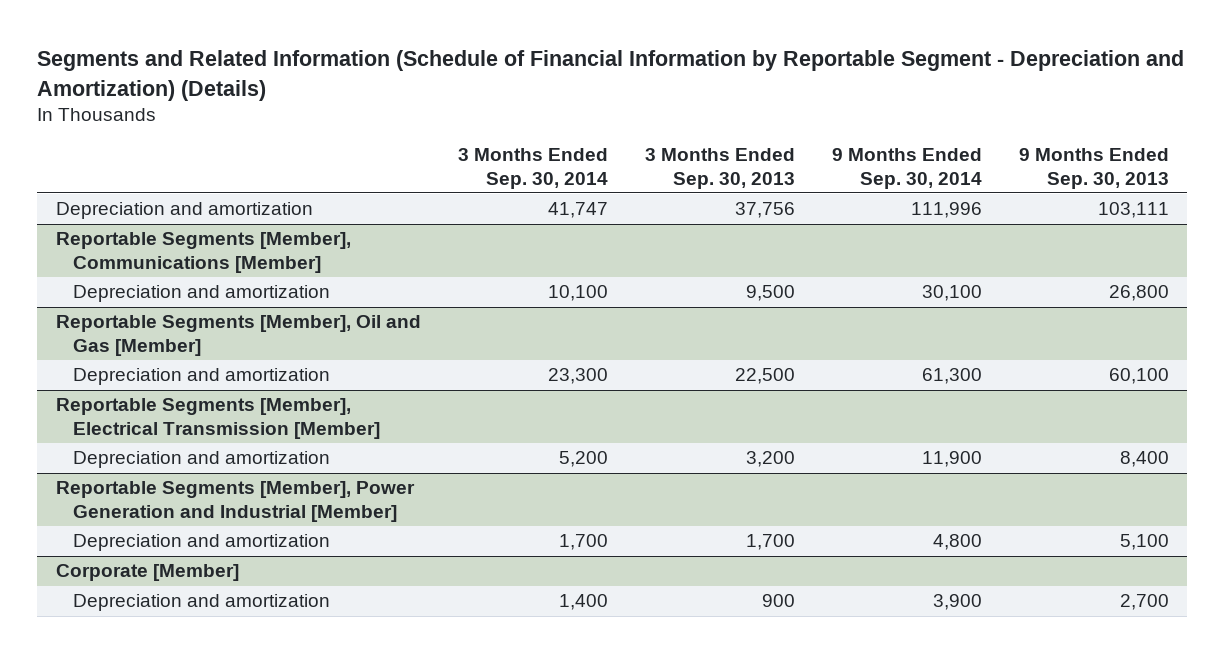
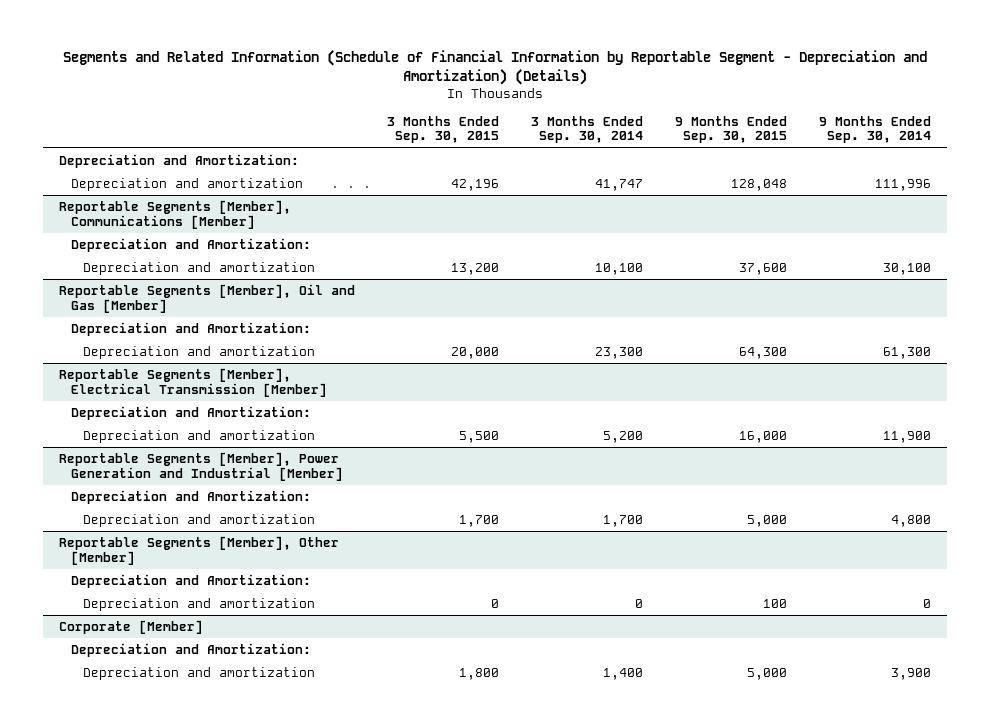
[644,148,795,189] 3 Months Ended Sep. 30, 2013 -> none
[1018,148,1169,189] 9 Months Ended Sep. 30, 2013 -> none
none -> [386,115,499,144] 3 Months Ended Sep. 30, 2015
none -> [674,115,787,144] 9 Months Ended Sep. 30, 2015
none -> [58,153,299,168] Depreciation and Amortization:
none -> [71,237,312,252] Depreciation and Amortization:
none -> [71,321,312,336] Depreciation and Amortization:
none -> [71,405,312,420] Depreciation and Amortization:
none -> [71,489,312,504] Depreciation and Amortization:
none -> [58,535,339,565] Reportable Segments [Member], Other [Member]
none -> [71,573,312,588] Depreciation and Amortization:
none -> [83,597,316,611] Depreciation and amortization
none -> [71,642,312,657] Depreciation and Amortization:

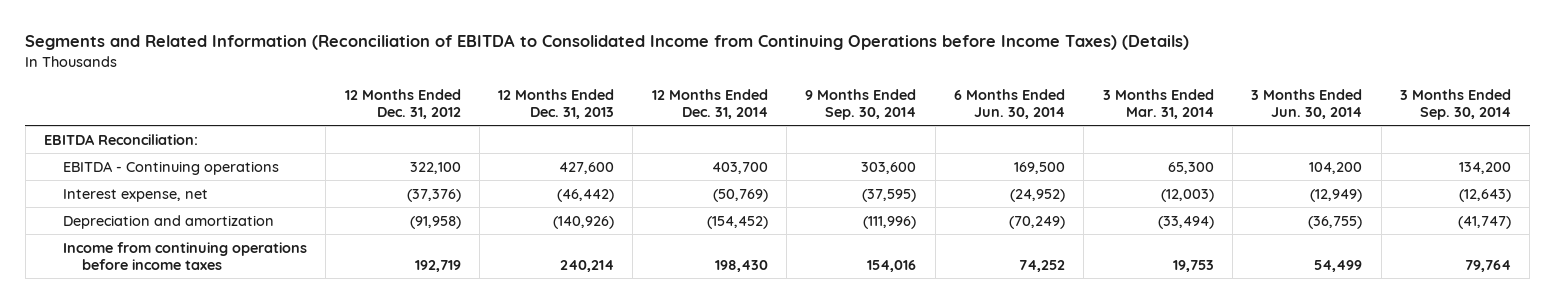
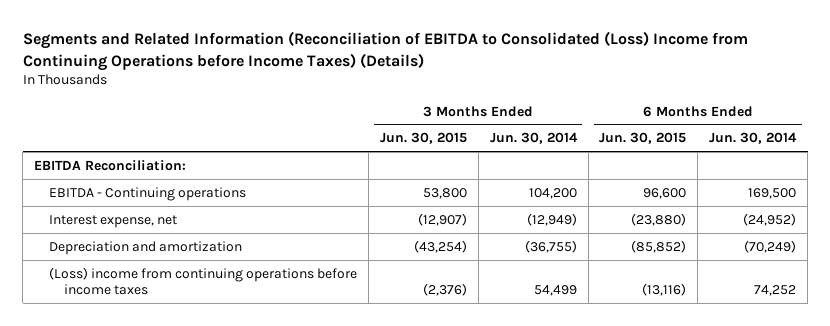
[25,34,1190,51] Segments and Related Information (Reconciliation of EBITDA to Consolidated Income from Continuing Operations before Income Taxes) (Details) -> [22,31,748,71] Segments and Related Information (Reconciliation of EBITDA to Consolidated (Loss) Income from Continuing Operations before Income Taxes) (Details)
[344,88,461,119] 12 Months Ended Dec. 31, 2012 -> none
[498,88,615,119] 12 Months Ended Dec. 31, 2013 -> none
[651,88,768,119] 12 Months Ended Dec. 31, 2014 -> none
[805,88,917,120] 9 Months Ended Sep. 30, 2014 -> none
[1102,88,1214,119] 3 Months Ended Mar. 31, 2014 -> none
[1399,88,1511,120] 3 Months Ended Sep. 30, 2014 -> none
none -> [379,132,467,145] Jun. 30, 2015
none -> [599,132,687,145] Jun. 30, 2015
[62,241,307,270] Income from continuing operations before income taxes -> [48,266,357,295] (Loss) income from continuing operations before income taxes

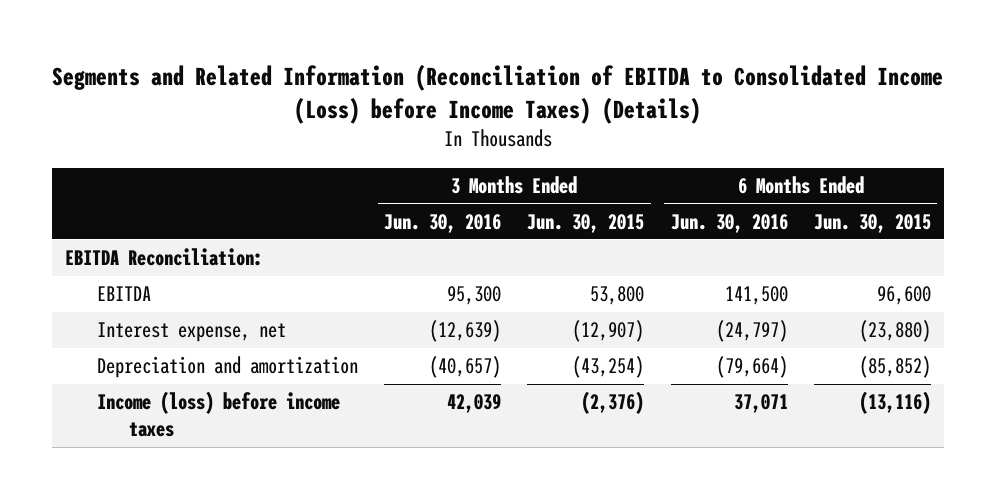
[22,31,748,71] Segments and Related Information (Reconciliation of EBITDA to Consolidated (Loss) Income from Continuing Operations before Income Taxes) (Details) -> [51,63,943,124] Segments and Related Information (Reconciliation of EBITDA to Consolidated Income (Loss) before Income Taxes) (Details)
[489,132,578,145] Jun. 30, 2014 -> none
[709,132,798,145] Jun. 30, 2014 -> none
none -> [384,213,502,233] Jun. 30, 2016
none -> [670,213,788,233] Jun. 30, 2016
[48,186,246,201] EBITDA - Continuing operations -> [97,286,152,302] EBITDA
[48,266,357,295] (Loss) income from continuing operations before income taxes -> [97,391,341,438] Income (loss) before income taxes

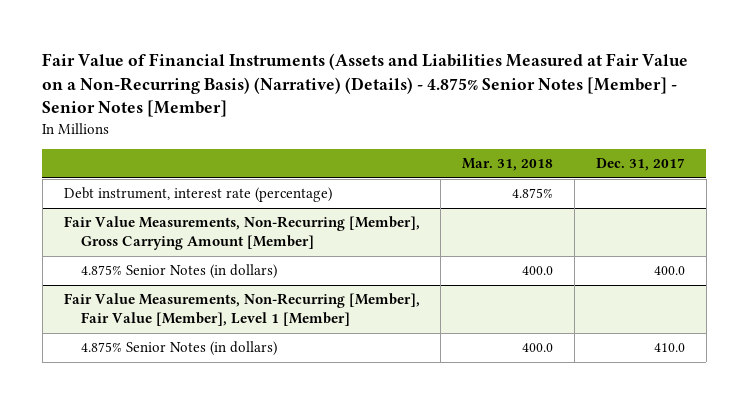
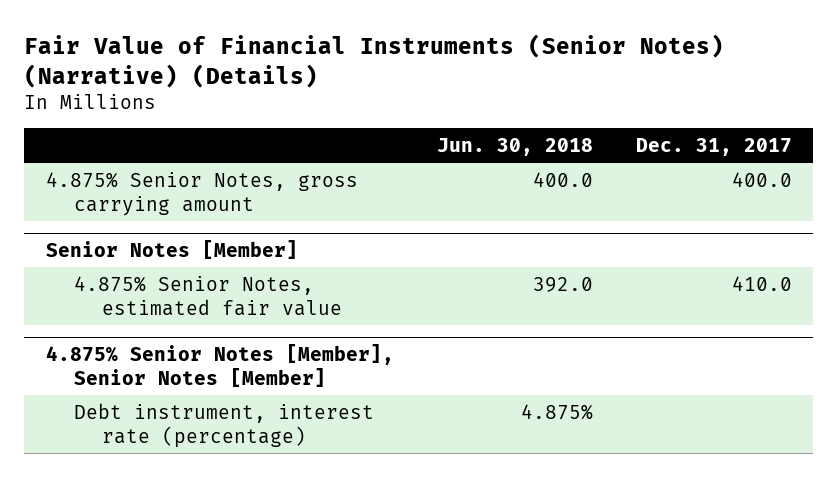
[42,52,689,118] Fair Value of Financial Instruments (Assets and Liabilities Measured at Fair Value on a Non-Recurring Basis) (Narrative) (Details) - 4.875% Senior Notes [Member] - Senior Notes [Member] -> [24,33,725,88] Fair Value of Financial Instruments (Senior Notes) (Narrative) (Details)
[462,158,554,172] Mar. 31, 2018 -> none
none -> [436,138,593,157] Jun. 30, 2018
none -> [45,171,358,216] 4.875% Senior Notes, gross carrying amount
none -> [45,239,298,259] Senior Notes [Member]
none -> [73,275,342,316] 4.875% Senior Notes, estimated fair value
none -> [45,343,394,387] 4.875% Senior Notes [Member], Senior Notes [Member]
[63,216,420,251] Fair Value Measurements, Non-Recurring [Member], Gross Carrying Amount [Member] -> none
[81,264,278,280] 4.875% Senior Notes (in dollars) -> none
[63,293,420,327] Fair Value Measurements, Non-Recurring [Member], Fair Value [Member], Level 1 [Member] -> none
[81,341,278,357] 4.875% Senior Notes (in dollars) -> none

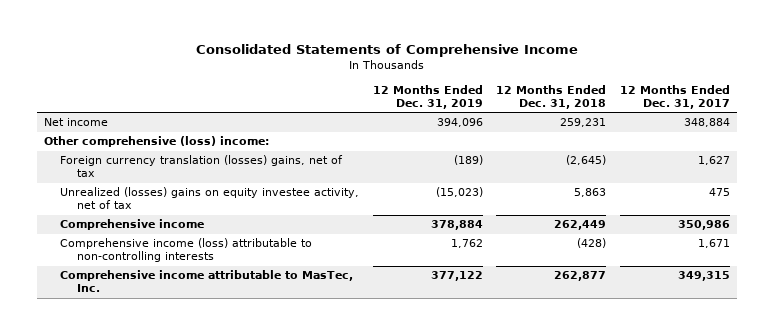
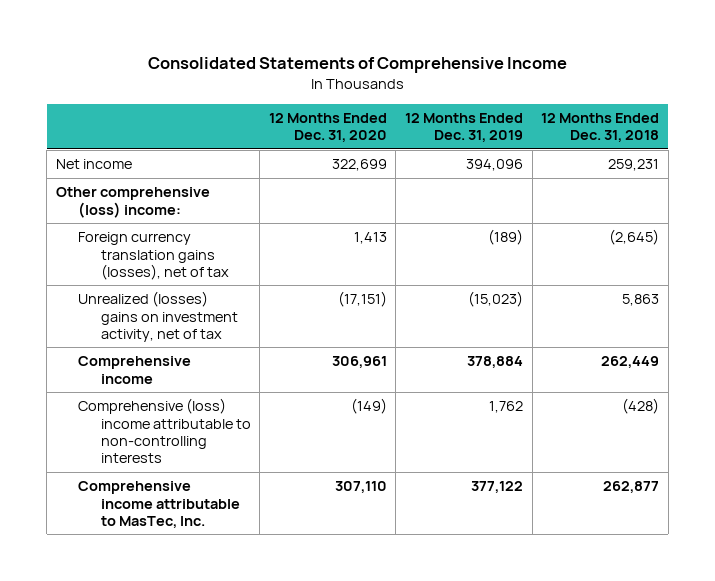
[619,84,730,109] 12 Months Ended Dec. 31, 2017 -> none
none -> [268,112,387,143] 12 Months Ended Dec. 31, 2020
[60,155,344,178] Foreign currency translation (losses) gains, net of tax -> [78,232,229,280] Foreign currency translation gains (losses), net of tax
[60,187,360,210] Unrealized (losses) gains on equity investee activity, net of tax -> [78,291,238,342] Unrealized (losses) gains on investment activity, net of tax
[60,238,313,263] Comprehensive income (loss) attributable to non-controlling interests -> [78,398,251,464] Comprehensive (loss) income attributable to non-controlling interests

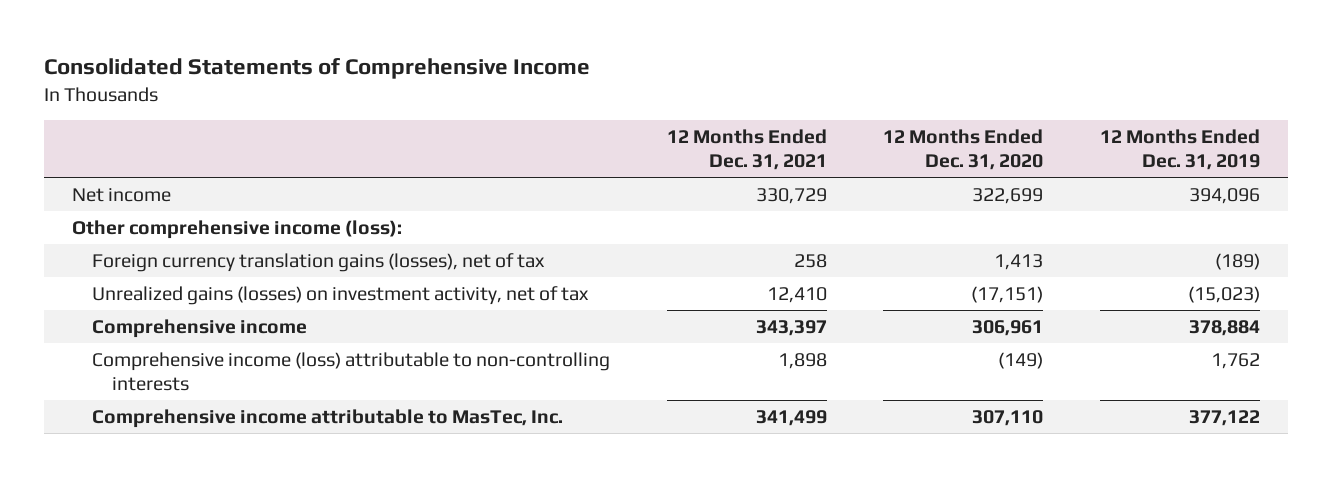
[541,112,660,143] 12 Months Ended Dec. 31, 2018 -> none
none -> [666,129,827,171] 12 Months Ended Dec. 31, 2021
[56,187,211,218] Other comprehensive (loss) income: -> [72,219,403,239] Other comprehensive income (loss):
[78,291,238,342] Unrealized (losses) gains on investment activity, net of tax -> [92,285,590,305] Unrealized gains (losses) on investment activity, net of tax
[78,398,251,464] Comprehensive (loss) income attributable to non-controlling interests -> [92,351,611,391] Comprehensive income (loss) attributable to non-controlling interests

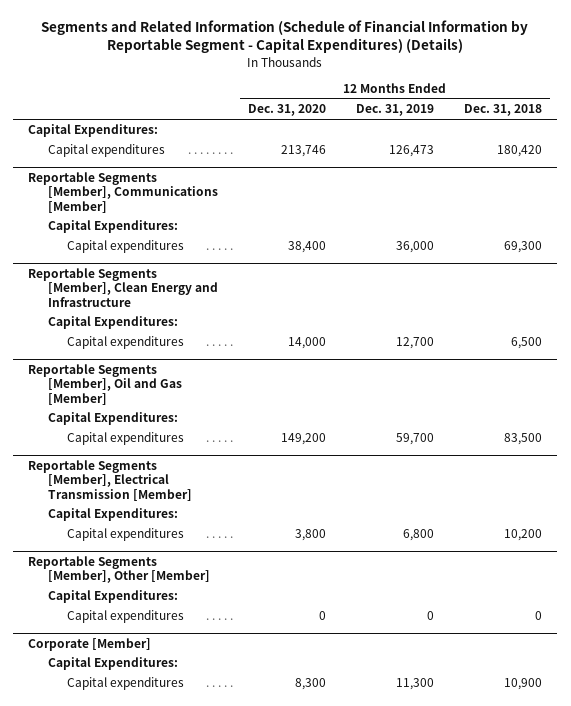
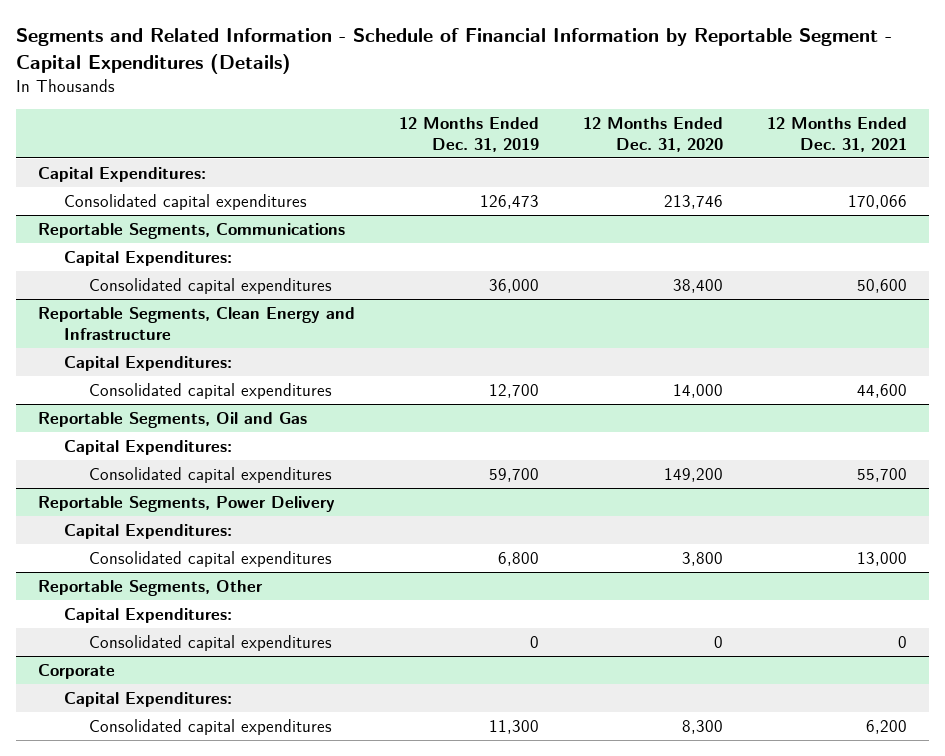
[41,19,529,54] Segments and Related Information (Schedule of Financial Information by Reportable Segment - Capital Expenditures) (Details) -> [15,28,892,74] Segments and Related Information - Schedule of Financial Information by Reportable Segment - Capital Expenditures (Details)
[464,104,543,117] Dec. 31, 2018 -> none
none -> [767,116,908,153] 12 Months Ended Dec. 31, 2021
[47,144,165,158] Capital expenditures -> [63,193,307,210] Consolidated capital expenditures
[28,171,218,213] Reportable Segments [Member], Communications [Member] -> [37,222,345,239] Reportable Segments, Communications
[66,240,184,254] Capital expenditures -> [89,277,333,294] Consolidated capital expenditures
[28,267,218,307] Reportable Segments [Member], Clean Energy and Infrastructure -> [37,306,355,340] Reportable Segments, Clean Energy and Infrastructure
[66,336,184,350] Capital expenditures -> [89,382,333,399] Consolidated capital expenditures
[28,363,182,405] Reportable Segments [Member], Oil and Gas [Member] -> [37,411,307,428] Reportable Segments, Oil and Gas
[28,459,192,501] Reportable Segments [Member], Electrical Transmission [Member] -> none
[66,432,184,446] Capital expenditures -> [89,466,333,483] Consolidated capital expenditures
none -> [37,495,335,512] Reportable Segments, Power Delivery
[66,528,184,542] Capital expenditures -> [89,550,333,567] Consolidated capital expenditures
[28,555,210,584] Reportable Segments [Member], Other [Member] -> [37,579,263,596] Reportable Segments, Other
[66,610,184,624] Capital expenditures -> [89,634,333,651] Consolidated capital expenditures
[28,637,152,651] Corporate [Member] -> [37,663,115,679] Corporate
[66,677,184,691] Capital expenditures -> [89,718,333,735] Consolidated capital expenditures

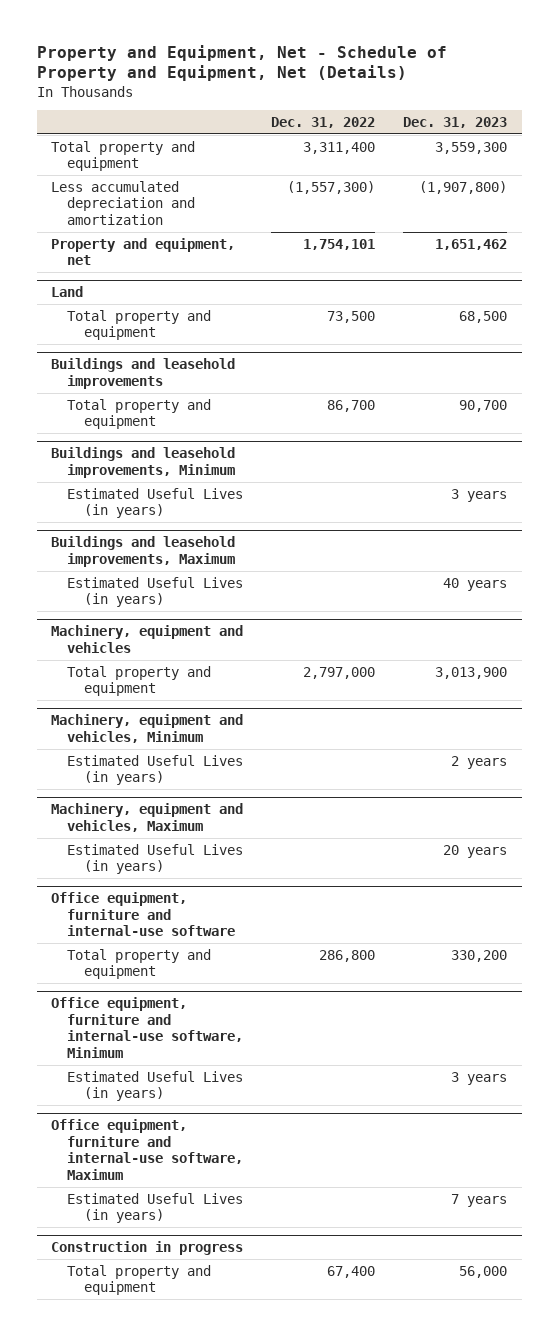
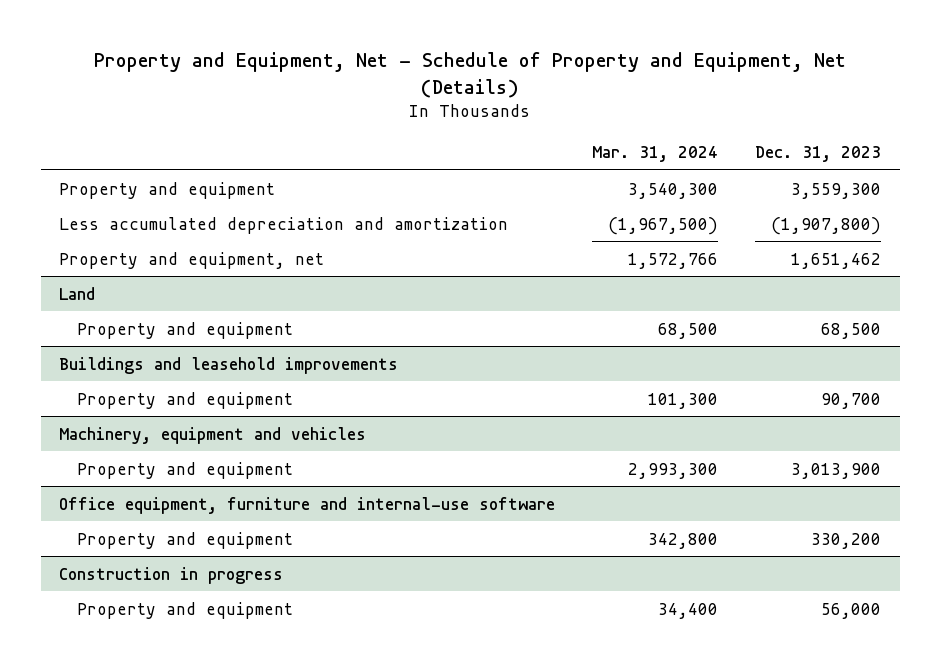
[271,116,376,128] Dec. 31, 2022 -> none
none -> [592,145,719,162] Mar. 31, 2024
[50,140,195,172] Total property and equipment -> [59,181,276,199] Property and equipment
[67,309,212,341] Total property and equipment -> [76,321,293,339] Property and equipment
[50,447,236,478] Buildings and leasehold improvements, Minimum -> none
[67,487,244,519] Estimated Useful Lives (in years) -> none
[50,536,236,567] Buildings and leasehold improvements, Maximum -> none
[67,576,244,608] Estimated Useful Lives (in years) -> none
[67,398,212,430] Total property and equipment -> [76,391,293,409] Property and equipment
[50,714,243,743] Machinery, equipment and vehicles, Minimum -> none
[67,754,244,786] Estimated Useful Lives (in years) -> none
[50,803,243,832] Machinery, equipment and vehicles, Maximum -> none
[67,843,244,875] Estimated Useful Lives (in years) -> none
[67,665,212,697] Total property and equipment -> [76,461,293,479] Property and equipment
[50,997,244,1058] Office equipment, furniture and internal-use software, Minimum -> none
[67,1070,244,1102] Estimated Useful Lives (in years) -> none
[50,1119,244,1180] Office equipment, furniture and internal-use software, Maximum -> none
[67,1192,244,1224] Estimated Useful Lives (in years) -> none
[67,948,212,980] Total property and equipment -> [76,531,293,549] Property and equipment
[67,1264,212,1296] Total property and equipment -> [76,601,293,619] Property and equipment

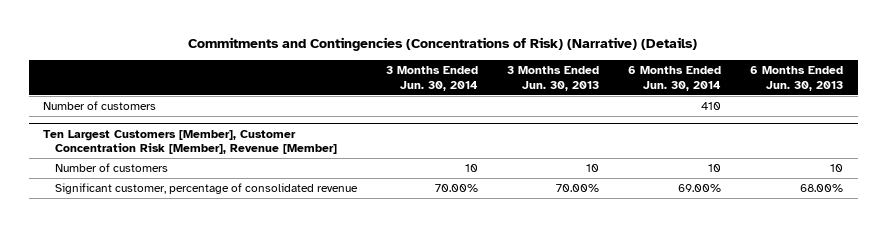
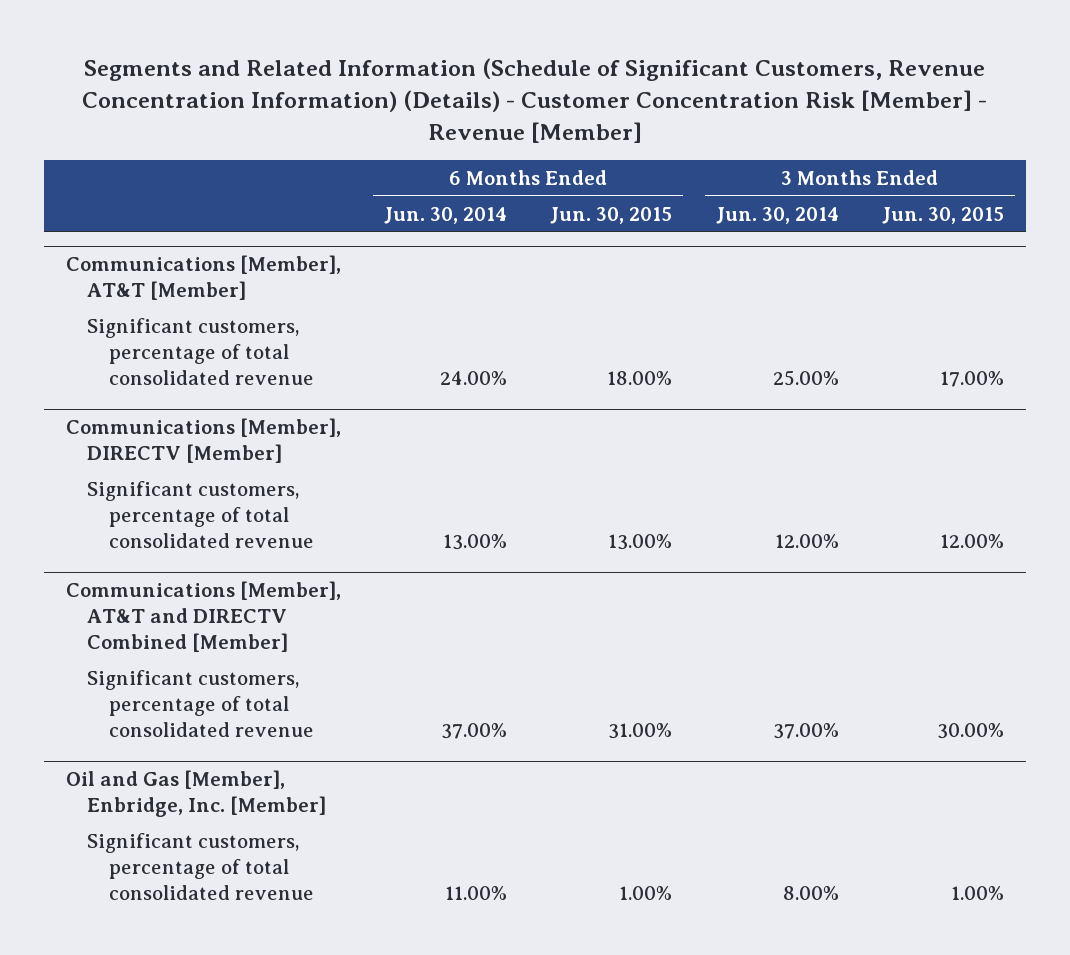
[188,36,698,51] Commitments and Contingencies (Concentrations of Risk) (Narrative) (Details) -> [81,58,987,143] Segments and Related Information (Schedule of Significant Customers, Revenue Concentration Information) (Details) - Customer Concentration Risk [Member] - Revenue [Member]
[507,66,600,91] 3 Months Ended Jun. 30, 2013 -> none
[750,66,844,91] 6 Months Ended Jun. 30, 2013 -> none
none -> [550,206,673,224] Jun. 30, 2015
none -> [881,206,1004,224] Jun. 30, 2015
[43,101,157,111] Number of customers -> none
[43,129,338,155] Ten Largest Customers [Member], Customer Concentration Risk [Member], Revenue [Member] -> none
[55,163,169,173] Number of customers -> none
none -> [65,254,341,300] Communications [Member], AT&T [Member]
[55,183,359,195] Significant customer, percentage of consolidated revenue -> [87,317,315,385] Significant customers, percentage of total consolidated revenue
[435,184,479,193] 70.00% -> [772,369,839,386] 25.00%
[678,184,722,193] 69.00% -> [440,370,508,385] 24.00%
none -> [65,417,341,463] Communications [Member], DIRECTV [Member]
none -> [87,480,315,548] Significant customers, percentage of total consolidated revenue
none -> [65,580,341,652] Communications [Member], AT&T and DIRECTV Combined [Member]
none -> [87,669,315,737] Significant customers, percentage of total consolidated revenue
none -> [65,769,327,817] Oil and Gas [Member], Enbridge, Inc. [Member]
none -> [87,832,315,900] Significant customers, percentage of total consolidated revenue

